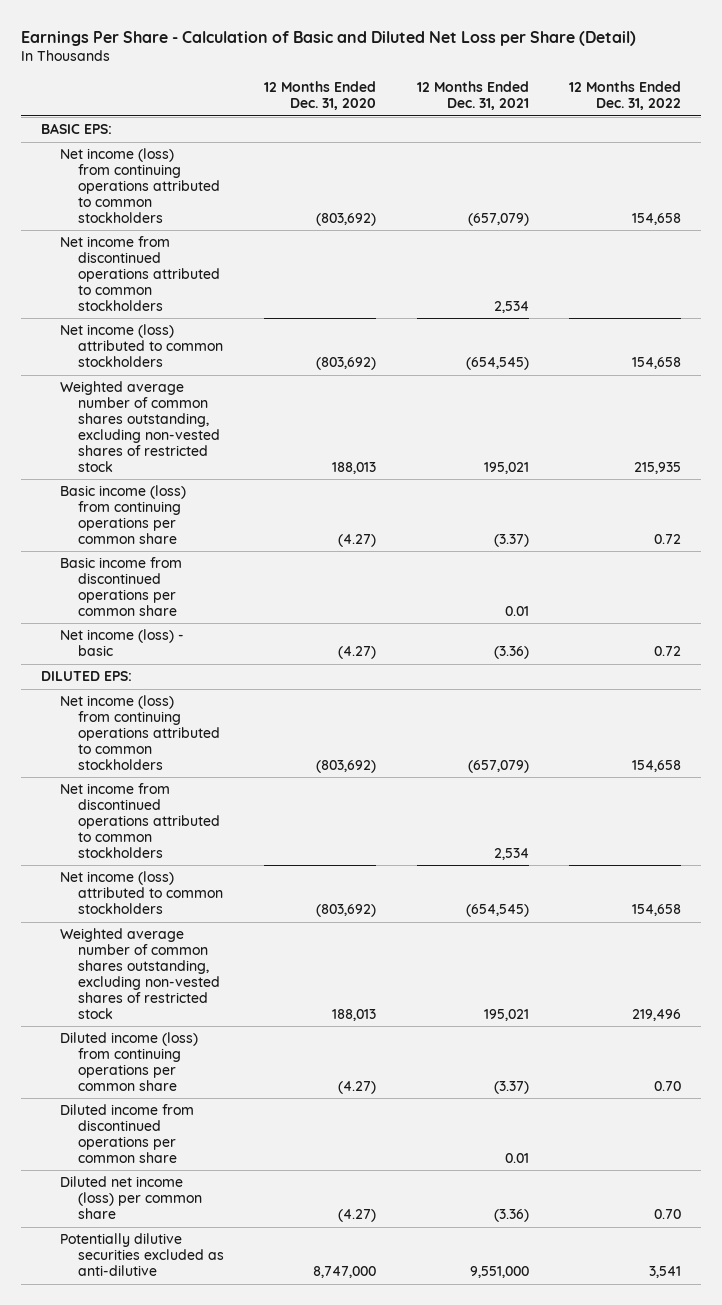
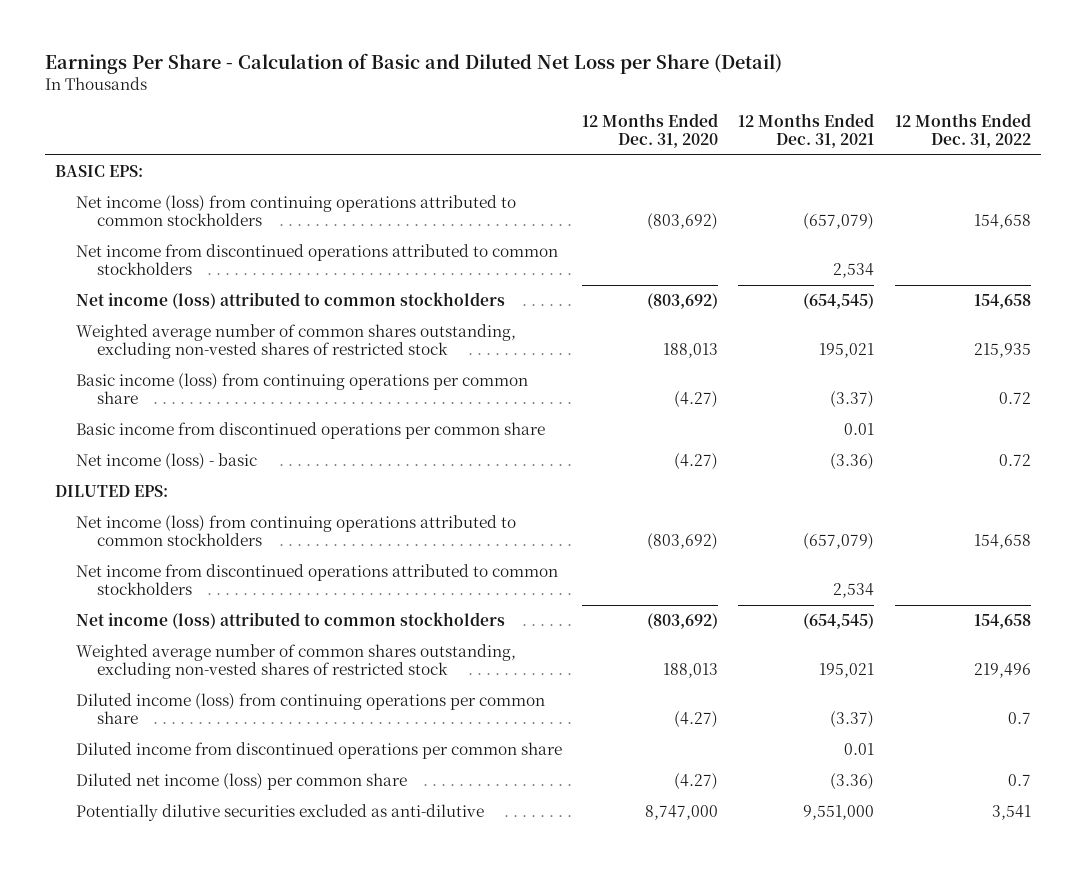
[654,1080,682,1091] 0.70 -> [1007,712,1031,725] 0.7
[654,1209,682,1220] 0.70 -> [1007,773,1031,786] 0.7

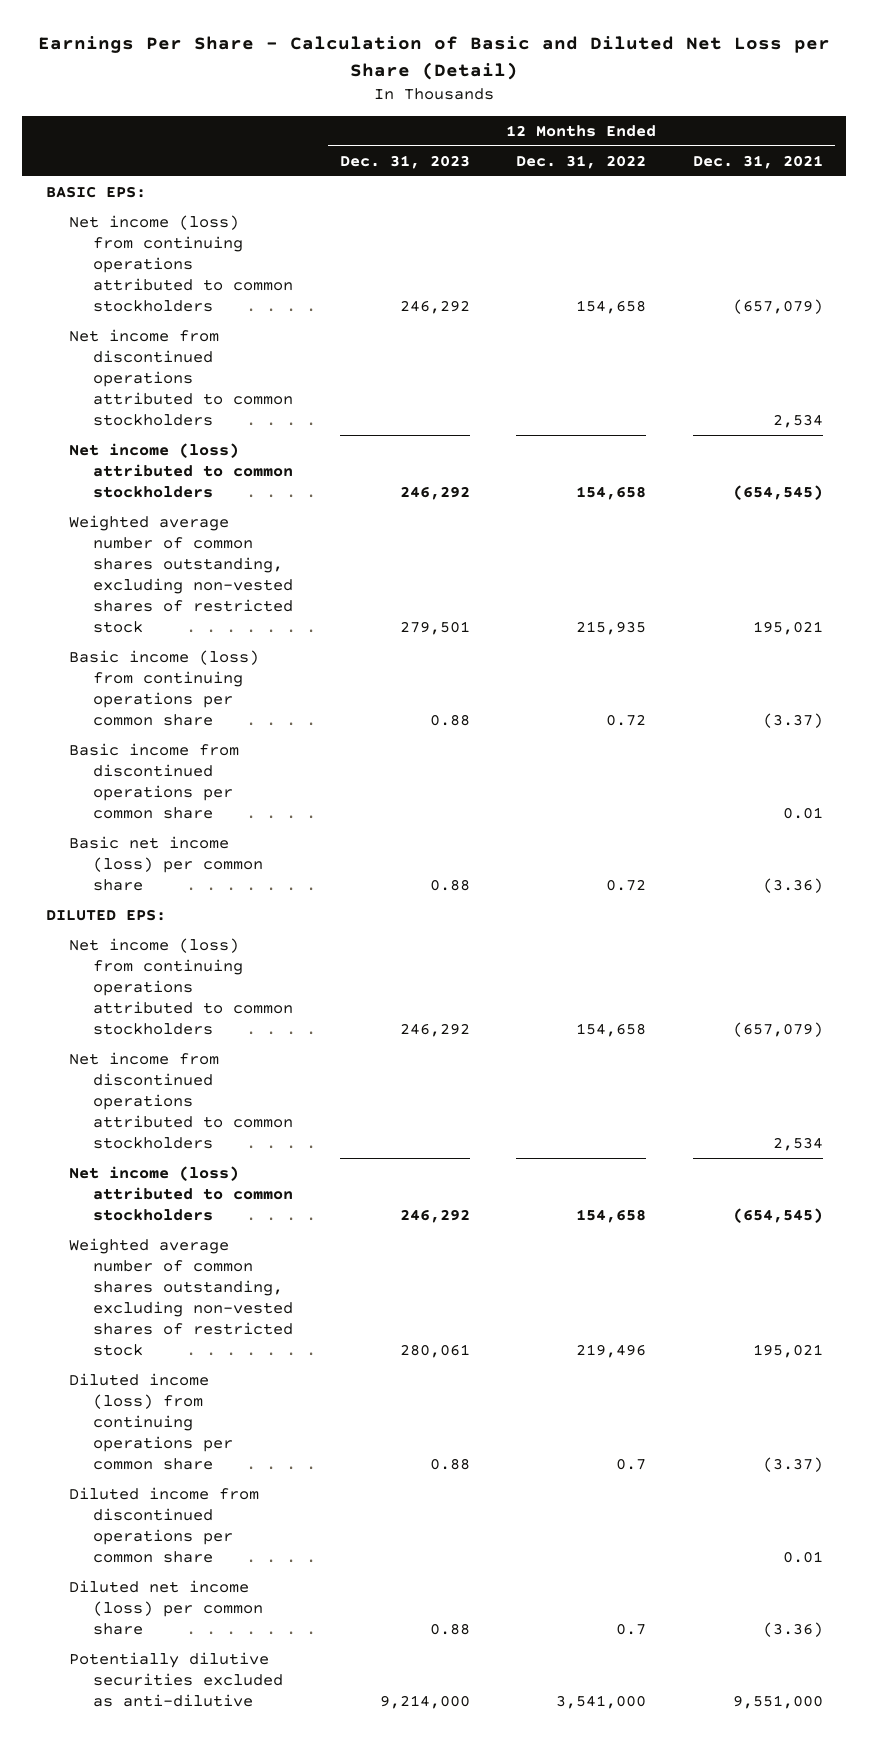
[582,112,719,149] 12 Months Ended Dec. 31, 2020 -> none
none -> [339,154,470,169] Dec. 31, 2023
[75,452,257,470] Net income (loss) - basic -> [69,835,263,891] Basic net income (loss) per common share
[991,804,1031,820] 3,541 -> [556,1694,647,1709] 3,541,000

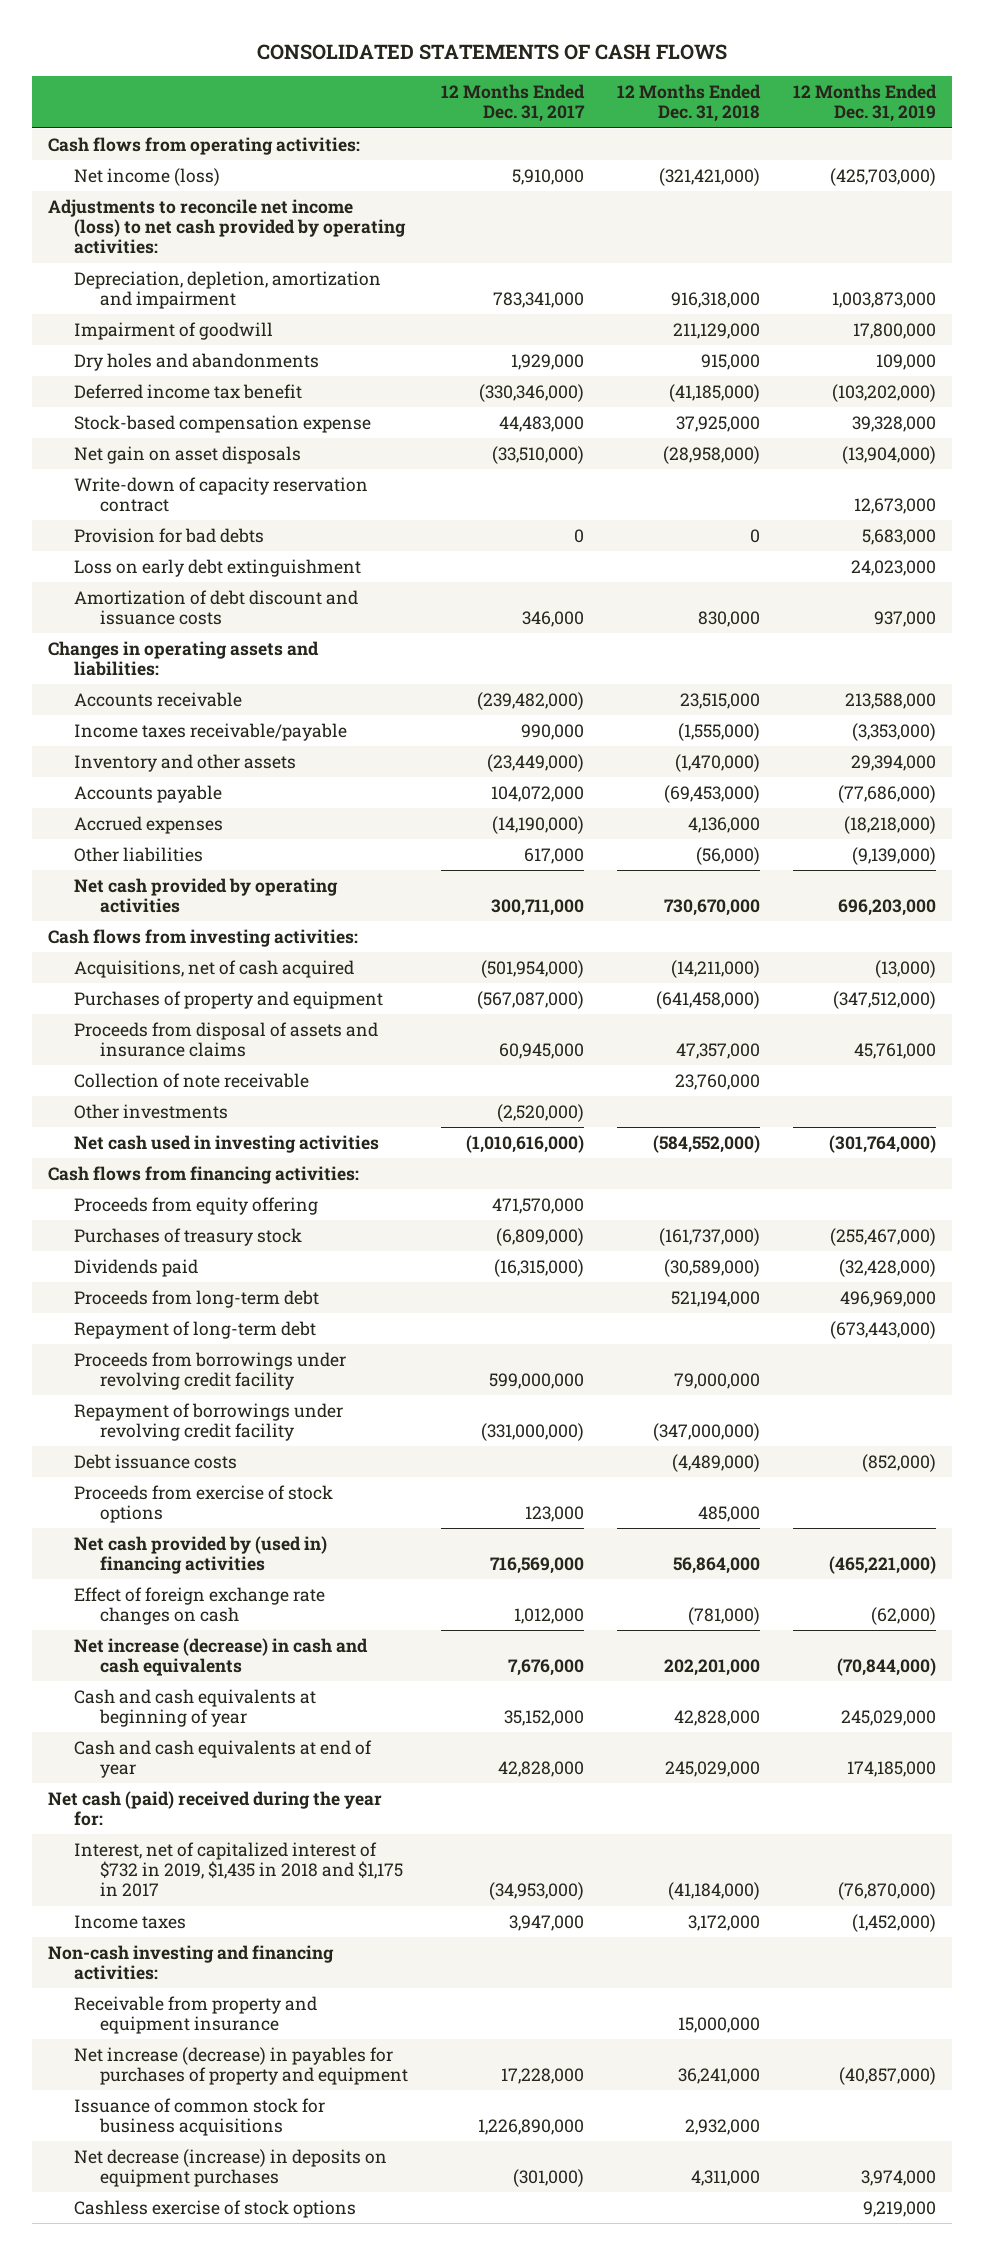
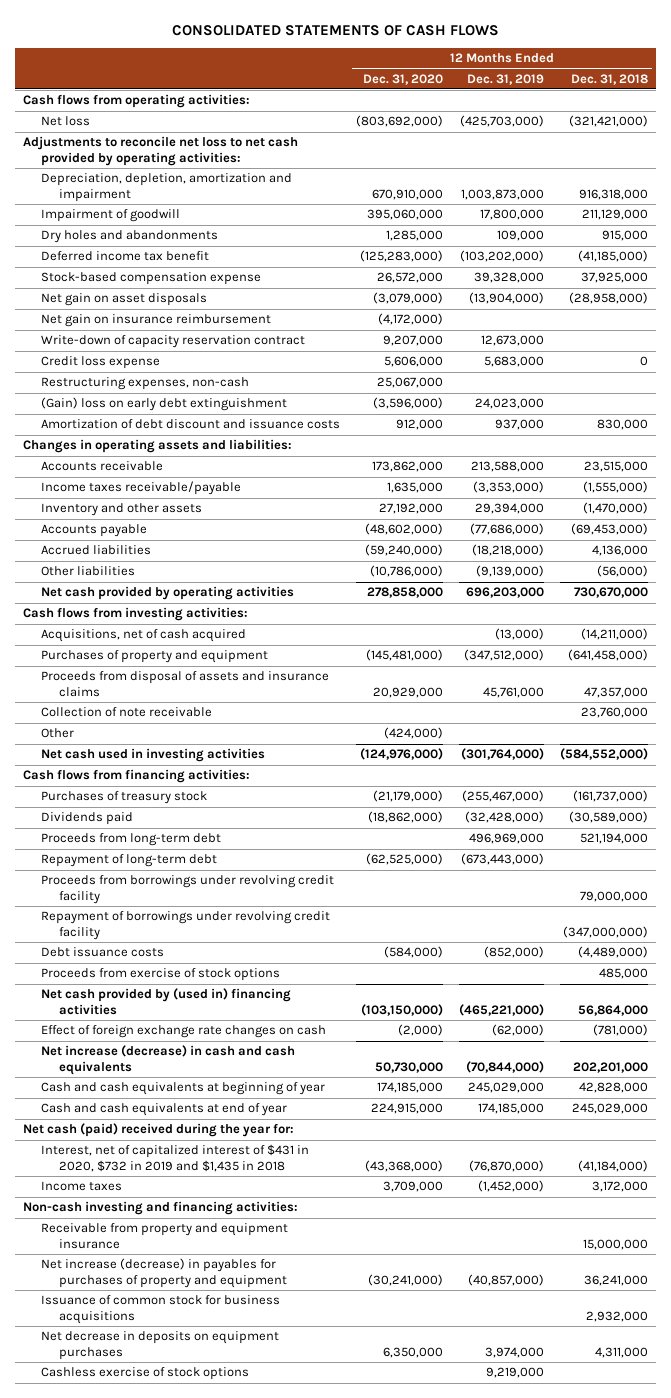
[440,84,585,123] 12 Months Ended Dec. 31, 2017 -> none
none -> [362,73,443,85] Dec. 31, 2020
[73,167,220,186] Net income (loss) -> [40,116,90,127] Net loss
[48,198,406,255] Adjustments to reconcile net income (loss) to net cash provided by operating activities: -> [22,136,298,166] Adjustments to reconcile net loss to net cash provided by operating activities:
none -> [40,314,271,328] Net gain on insurance reimbursement
[73,527,264,543] Provision for bad debts -> [40,356,160,370] Credit loss expense
none -> [40,377,249,391] Restructuring expenses, non-cash
[73,558,361,577] Loss on early debt extinguishment -> [40,397,287,412] (Gain) loss on early debt extinguishment
[73,815,223,834] Accrued expenses -> [40,545,151,556] Accrued liabilities
[73,1103,228,1119] Other investments -> [40,728,74,739] Other
[73,1196,318,1215] Proceeds from equity offering -> none
[73,1841,403,1898] Interest, net of capitalized interest of $732 in 2019, $1,435 in 2018 and $1,175 in 2017 -> [40,1144,309,1172] Interest, net of capitalized interest of $431 in 2020, $732 in 2019 and $1,435 in 2018
[73,2148,387,2188] Net decrease (increase) in deposits on equipment purchases -> [40,1331,279,1360] Net decrease in deposits on equipment purchases

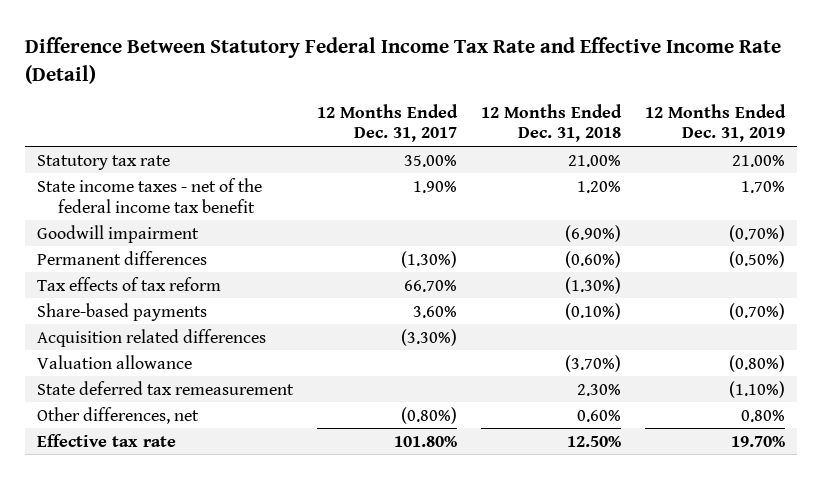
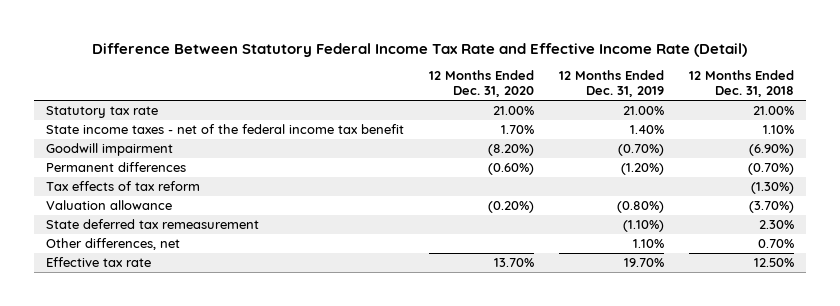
[317,103,459,143] 12 Months Ended Dec. 31, 2017 -> none
none -> [428,70,534,98] 12 Months Ended Dec. 31, 2020
[576,180,621,193] 1.20% -> [762,124,794,134] 1.10%
[740,180,785,193] 1.70% -> [629,124,664,134] 1.40%
[564,250,621,268] (0.60%) -> [747,162,794,175] (0.70%)
[728,250,785,268] (0.50%) -> [620,162,664,175] (1.20%)
[37,302,208,321] Share-based payments -> none
[37,328,267,347] Acquisition related differences -> none
[576,409,621,422] 0.60% -> [757,238,794,248] 0.70%
[740,409,785,422] 0.80% -> [632,238,664,248] 1.10%

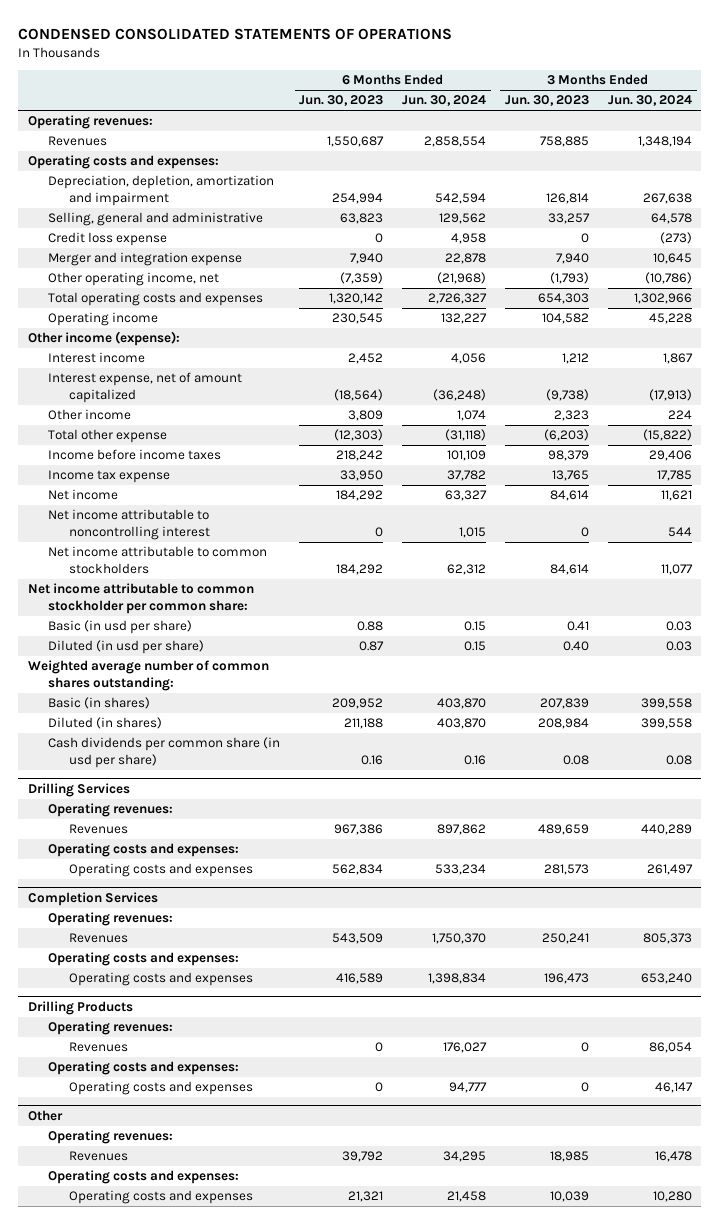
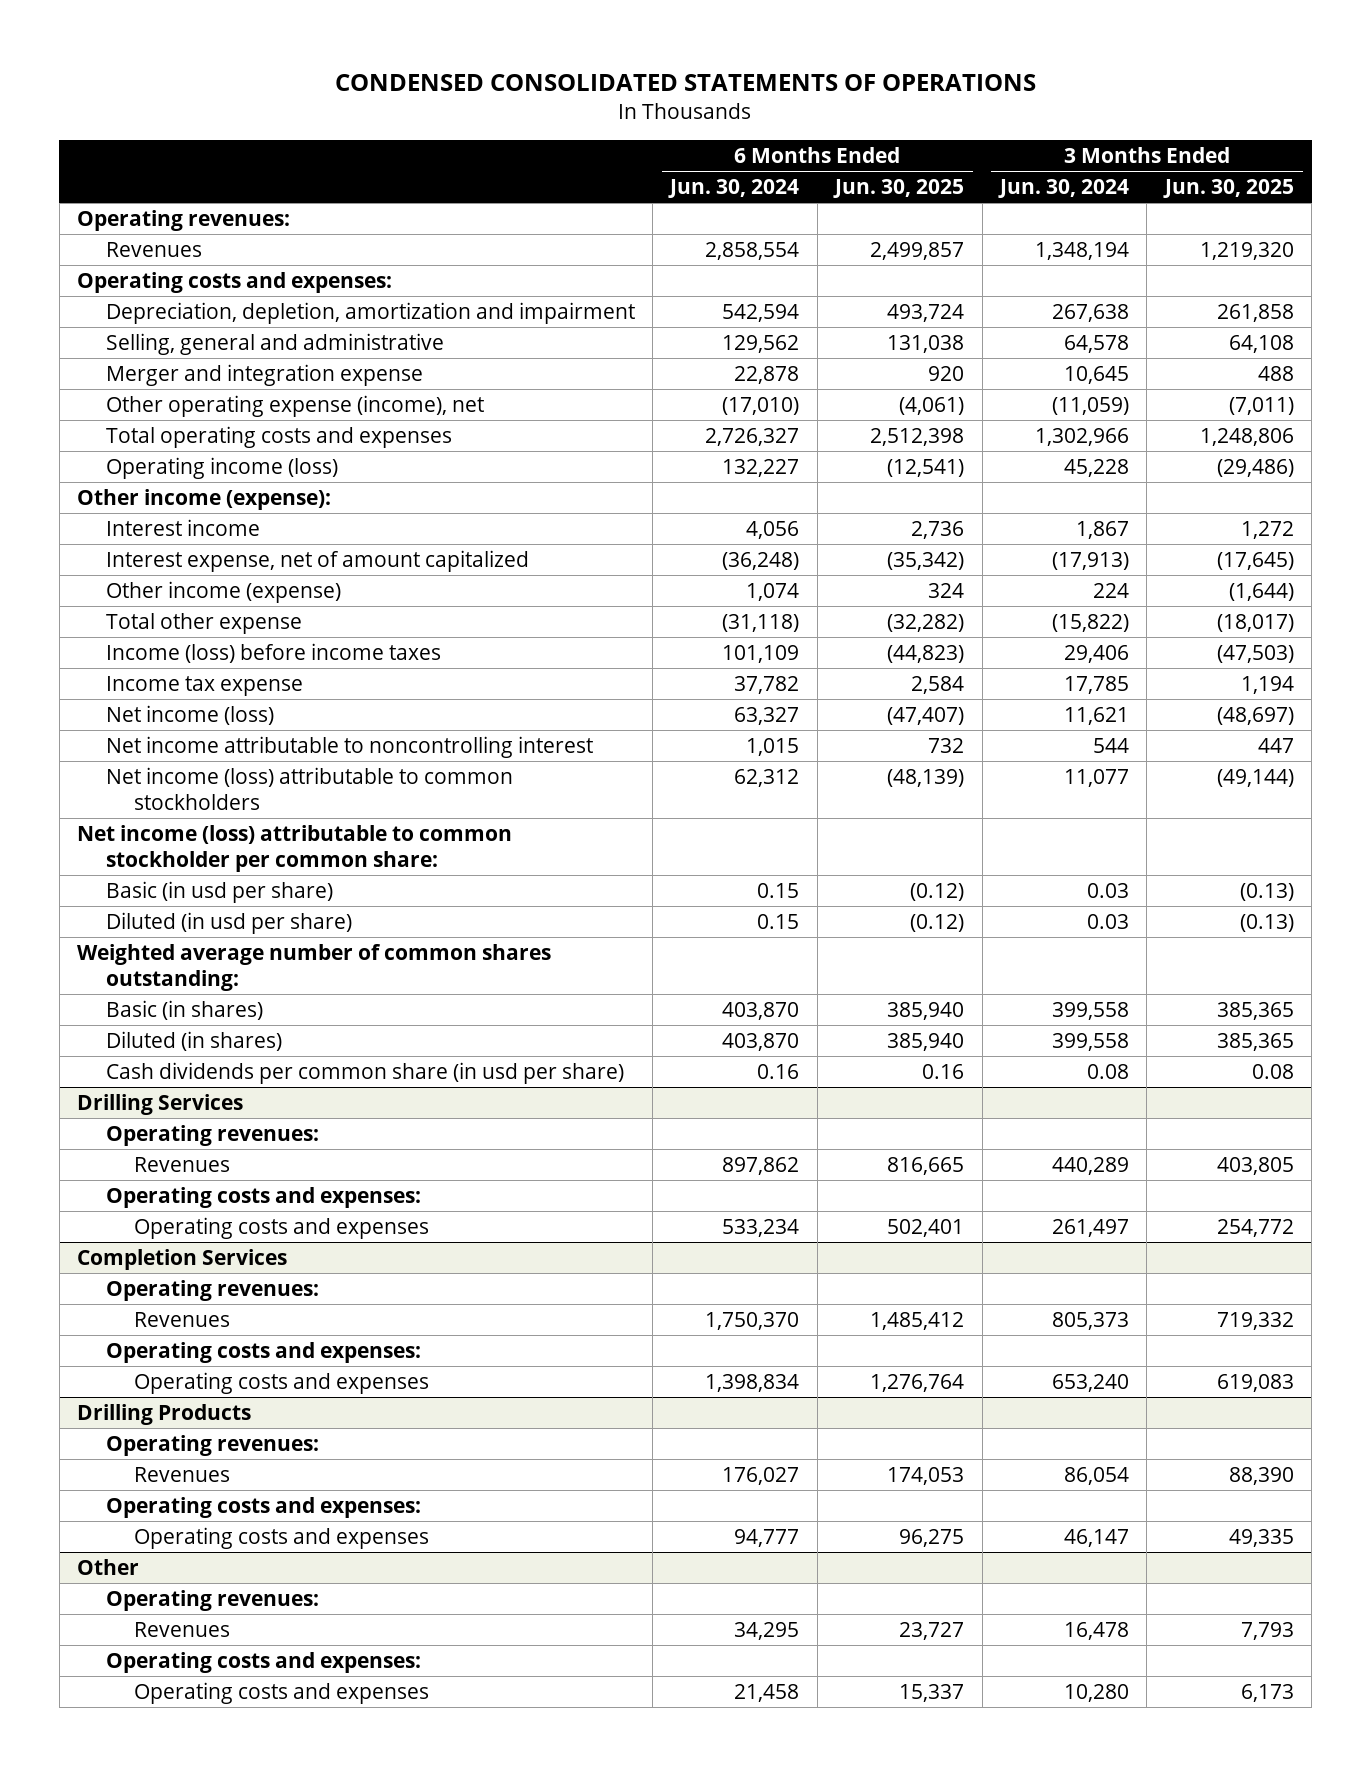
[299,95,384,107] Jun. 30, 2023 -> none
[505,95,590,107] Jun. 30, 2023 -> none
none -> [833,178,965,198] Jun. 30, 2025
none -> [1162,178,1294,198] Jun. 30, 2025
[48,232,168,247] Credit loss expense -> none
[48,272,220,287] Other operating income, net -> [105,394,484,417] Other operating expense (income), net
[437,272,487,285] (21,968) -> [722,396,800,415] (17,010)
[644,272,692,285] (10,786) -> [1051,396,1129,415] (11,059)
[48,312,159,327] Operating income -> [105,456,338,479] Operating income (loss)
[48,409,132,421] Other income -> [105,580,341,603] Other income (expense)
[48,449,222,461] Income before income taxes -> [105,642,441,663] Income (loss) before income taxes
[48,489,119,501] Net income -> [105,704,274,725] Net income (loss)
[48,546,268,575] Net income attributable to common stockholders -> [105,766,513,810] Net income (loss) attributable to common stockholders
[27,583,254,615] Net income attributable to common stockholder per common share: -> [77,824,513,872] Net income (loss) attributable to common stockholder per common share:

